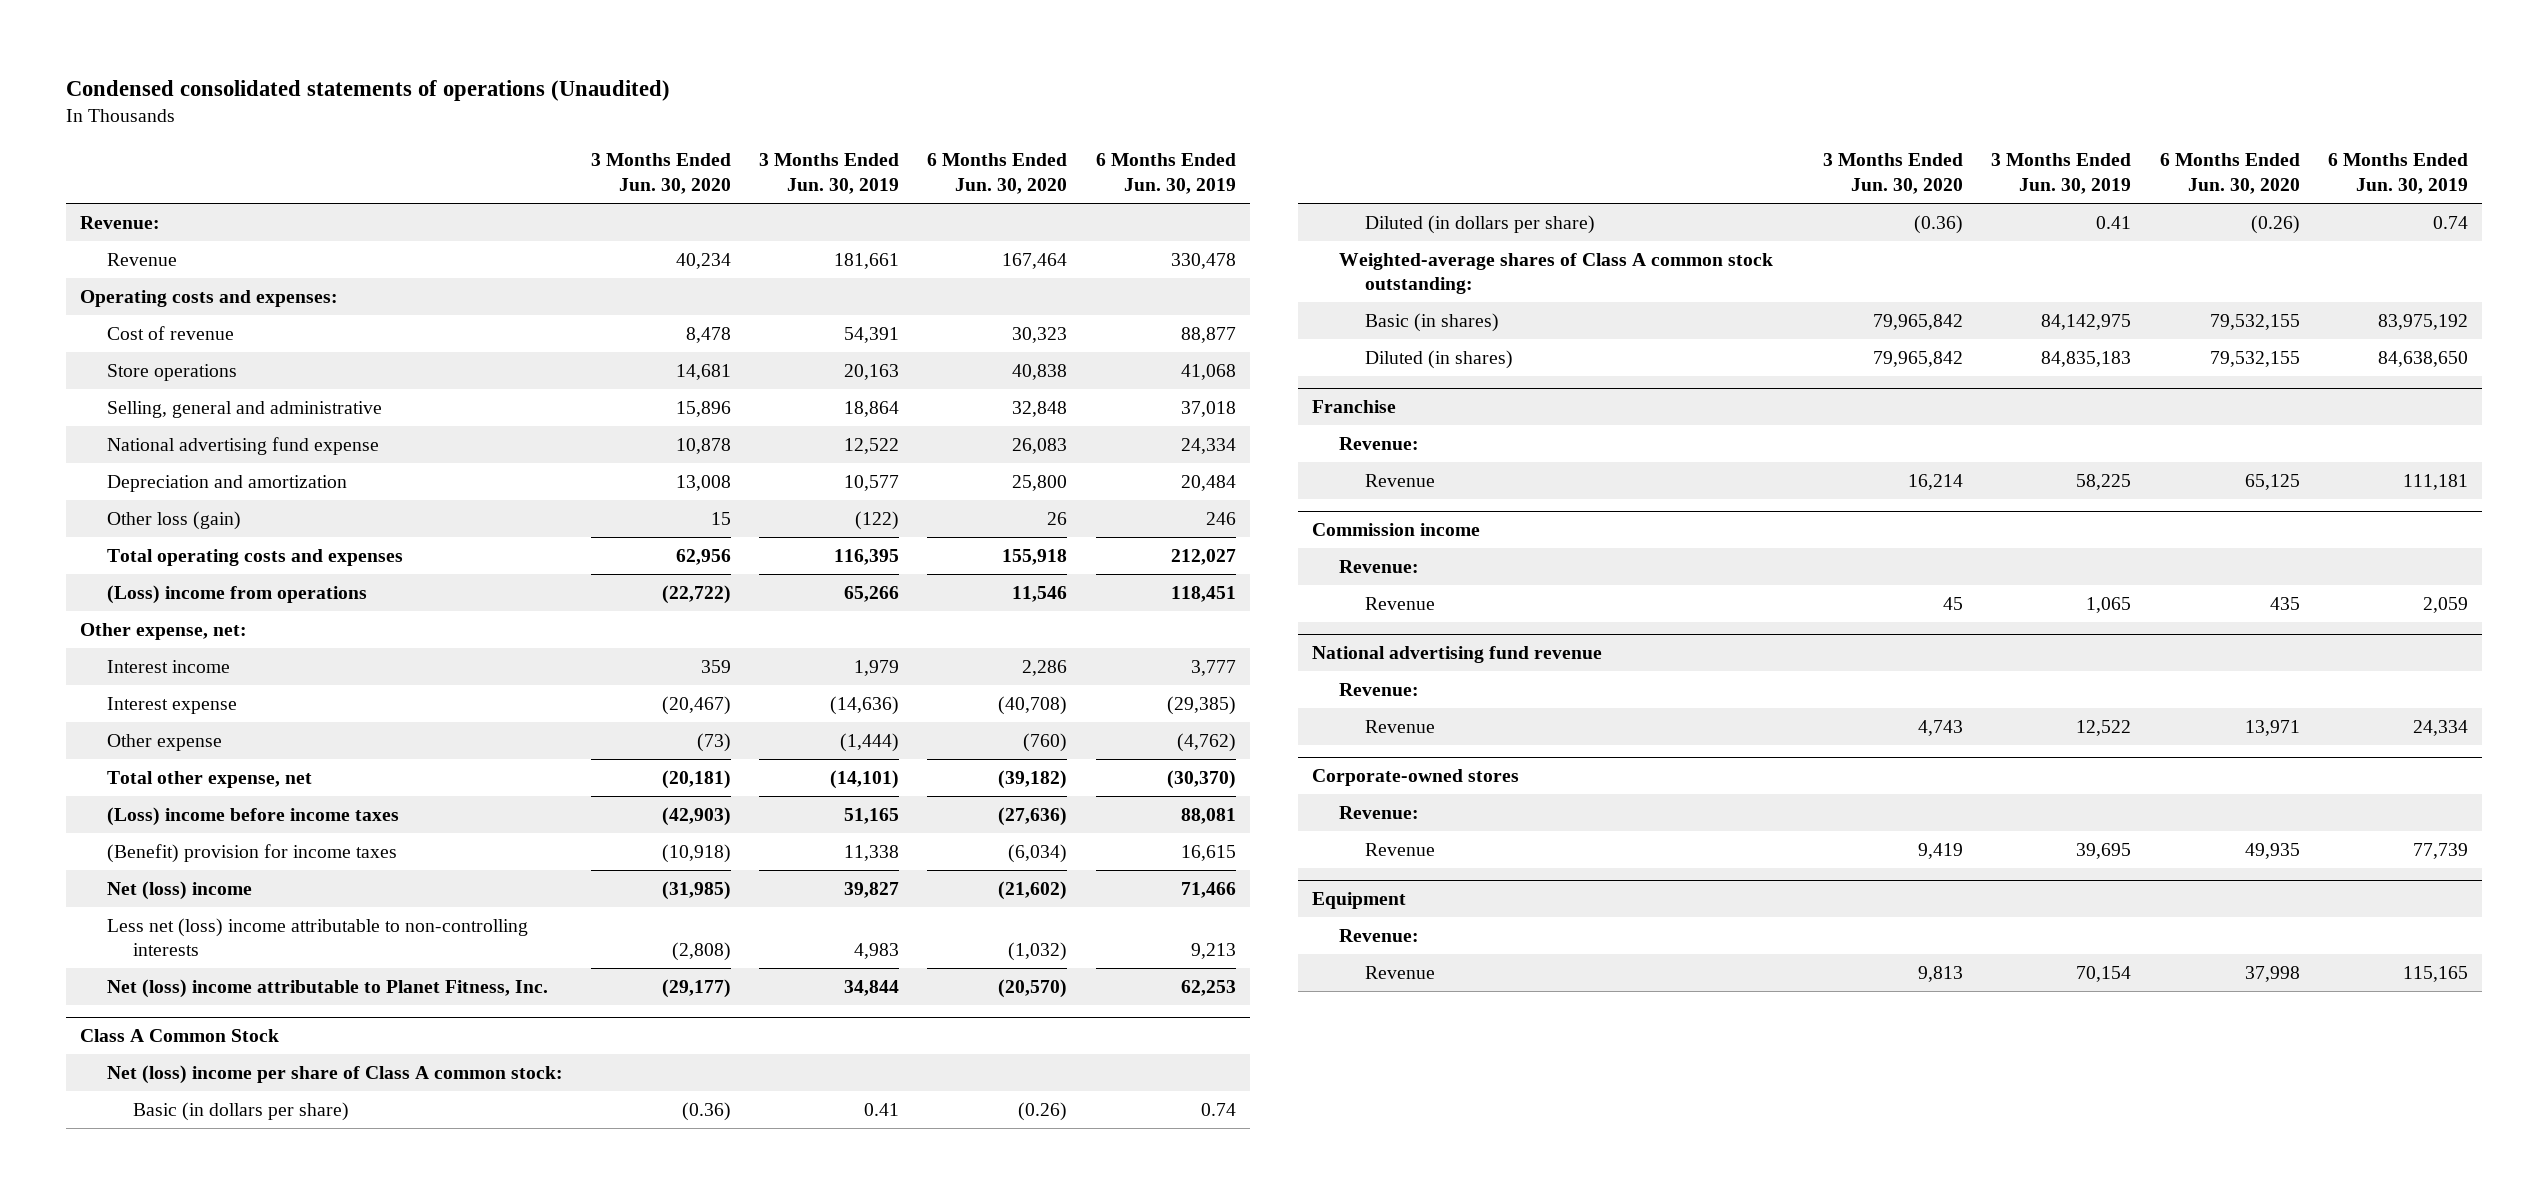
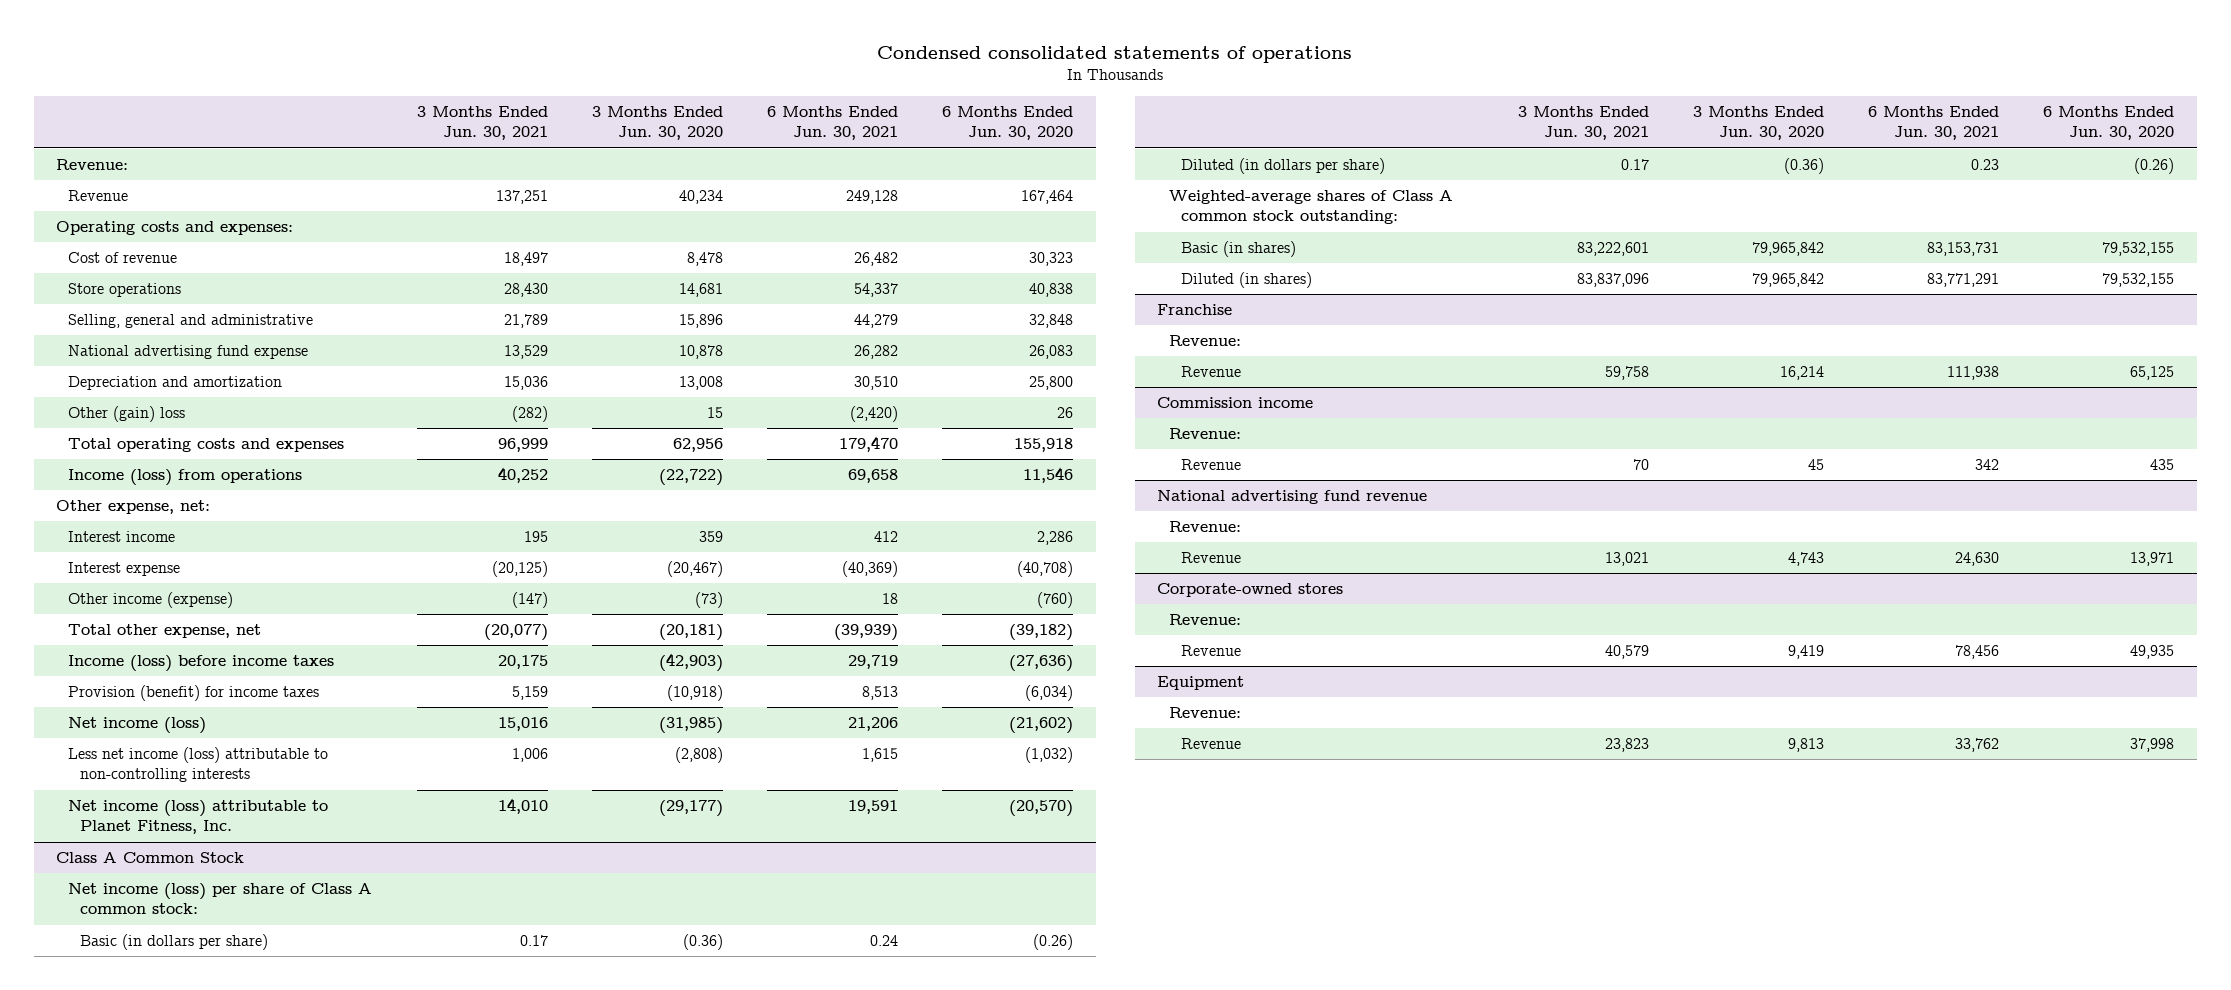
[66,80,671,102] Condensed consolidated statements of operations (Unaudited) -> [877,45,1353,63] Condensed consolidated statements of operations
[759,153,900,194] 3 Months Ended Jun. 30, 2019 -> none
[1095,153,1236,194] 6 Months Ended Jun. 30, 2019 -> none
none -> [416,106,548,141] 3 Months Ended Jun. 30, 2021
none -> [767,106,899,141] 6 Months Ended Jun. 30, 2021
[106,510,241,530] Other loss (gain) -> [68,406,186,423] Other (gain) loss
[106,584,367,604] (Loss) income from operations -> [68,469,303,487] Income (loss) from operations
[106,733,222,751] Other expense -> [68,592,234,609] Other income (expense)
[106,806,399,826] (Loss) income before income taxes -> [68,655,335,673] Income (loss) before income taxes
[106,843,397,863] (Benefit) provision for income taxes -> [68,685,320,702] Provision (benefit) for income taxes
[106,880,252,900] Net (loss) income -> [68,717,207,735] Net income (loss)
[106,917,528,957] Less net (loss) income attributable to non-controlling interests -> [68,747,329,783] Less net income (loss) attributable to non-controlling interests
[106,978,548,998] Net (loss) income attributable to Planet Fitness, Inc. -> [68,800,329,835] Net income (loss) attributable to Planet Fitness, Inc.
[106,1064,563,1084] Net (loss) income per share of Class A common stock: -> [68,883,373,915] Net income (loss) per share of Class A common stock:

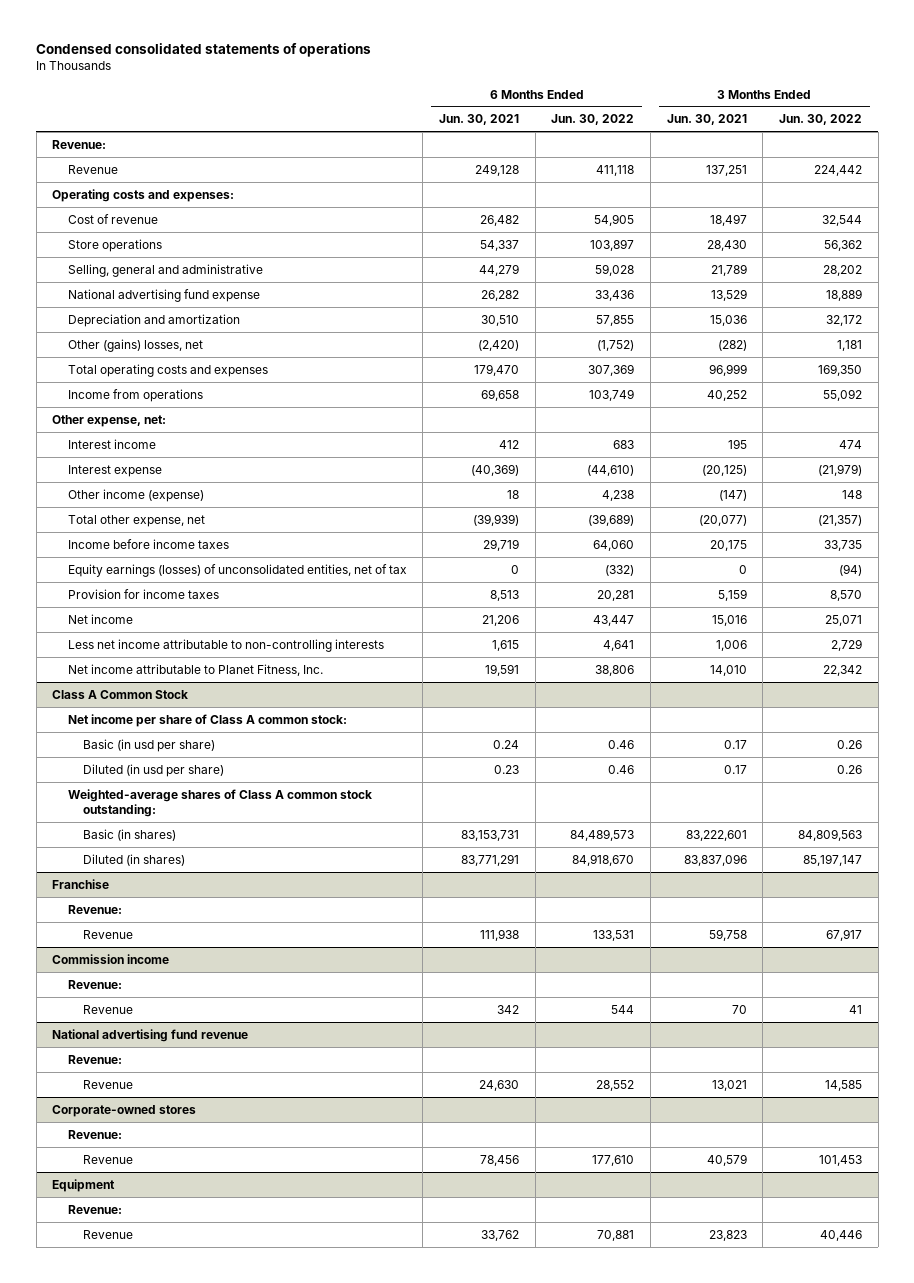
[591,106,723,141] 3 Months Ended Jun. 30, 2020 -> none
[942,106,1074,141] 6 Months Ended Jun. 30, 2020 -> none
none -> [551,114,635,126] Jun. 30, 2022
none -> [779,114,863,126] Jun. 30, 2022
[68,406,186,423] Other (gain) loss -> [67,338,203,352] Other (gains) losses, net
[68,469,303,487] Income (loss) from operations -> [67,388,203,402] Income from operations
[68,655,335,673] Income (loss) before income taxes -> [67,538,229,549] Income before income taxes
none -> [67,563,407,577] Equity earnings (losses) of unconsolidated entities, net of tax
[68,685,320,702] Provision (benefit) for income taxes -> [67,588,219,599] Provision for income taxes
[68,717,207,735] Net income (loss) -> [67,613,133,624] Net income
[68,747,329,783] Less net income (loss) attributable to non-controlling interests -> [67,638,384,652] Less net income attributable to non-controlling interests
[68,800,329,835] Net income (loss) attributable to Planet Fitness, Inc. -> [67,663,323,676] Net income attributable to Planet Fitness, Inc.
[68,883,373,915] Net income (loss) per share of Class A common stock: -> [67,713,347,727] Net income per share of Class A common stock:
[80,934,269,951] Basic (in dollars per share) -> [83,738,216,752] Basic (in usd per share)
[1181,158,1386,175] Diluted (in dollars per share) -> [83,763,225,777] Diluted (in usd per share)

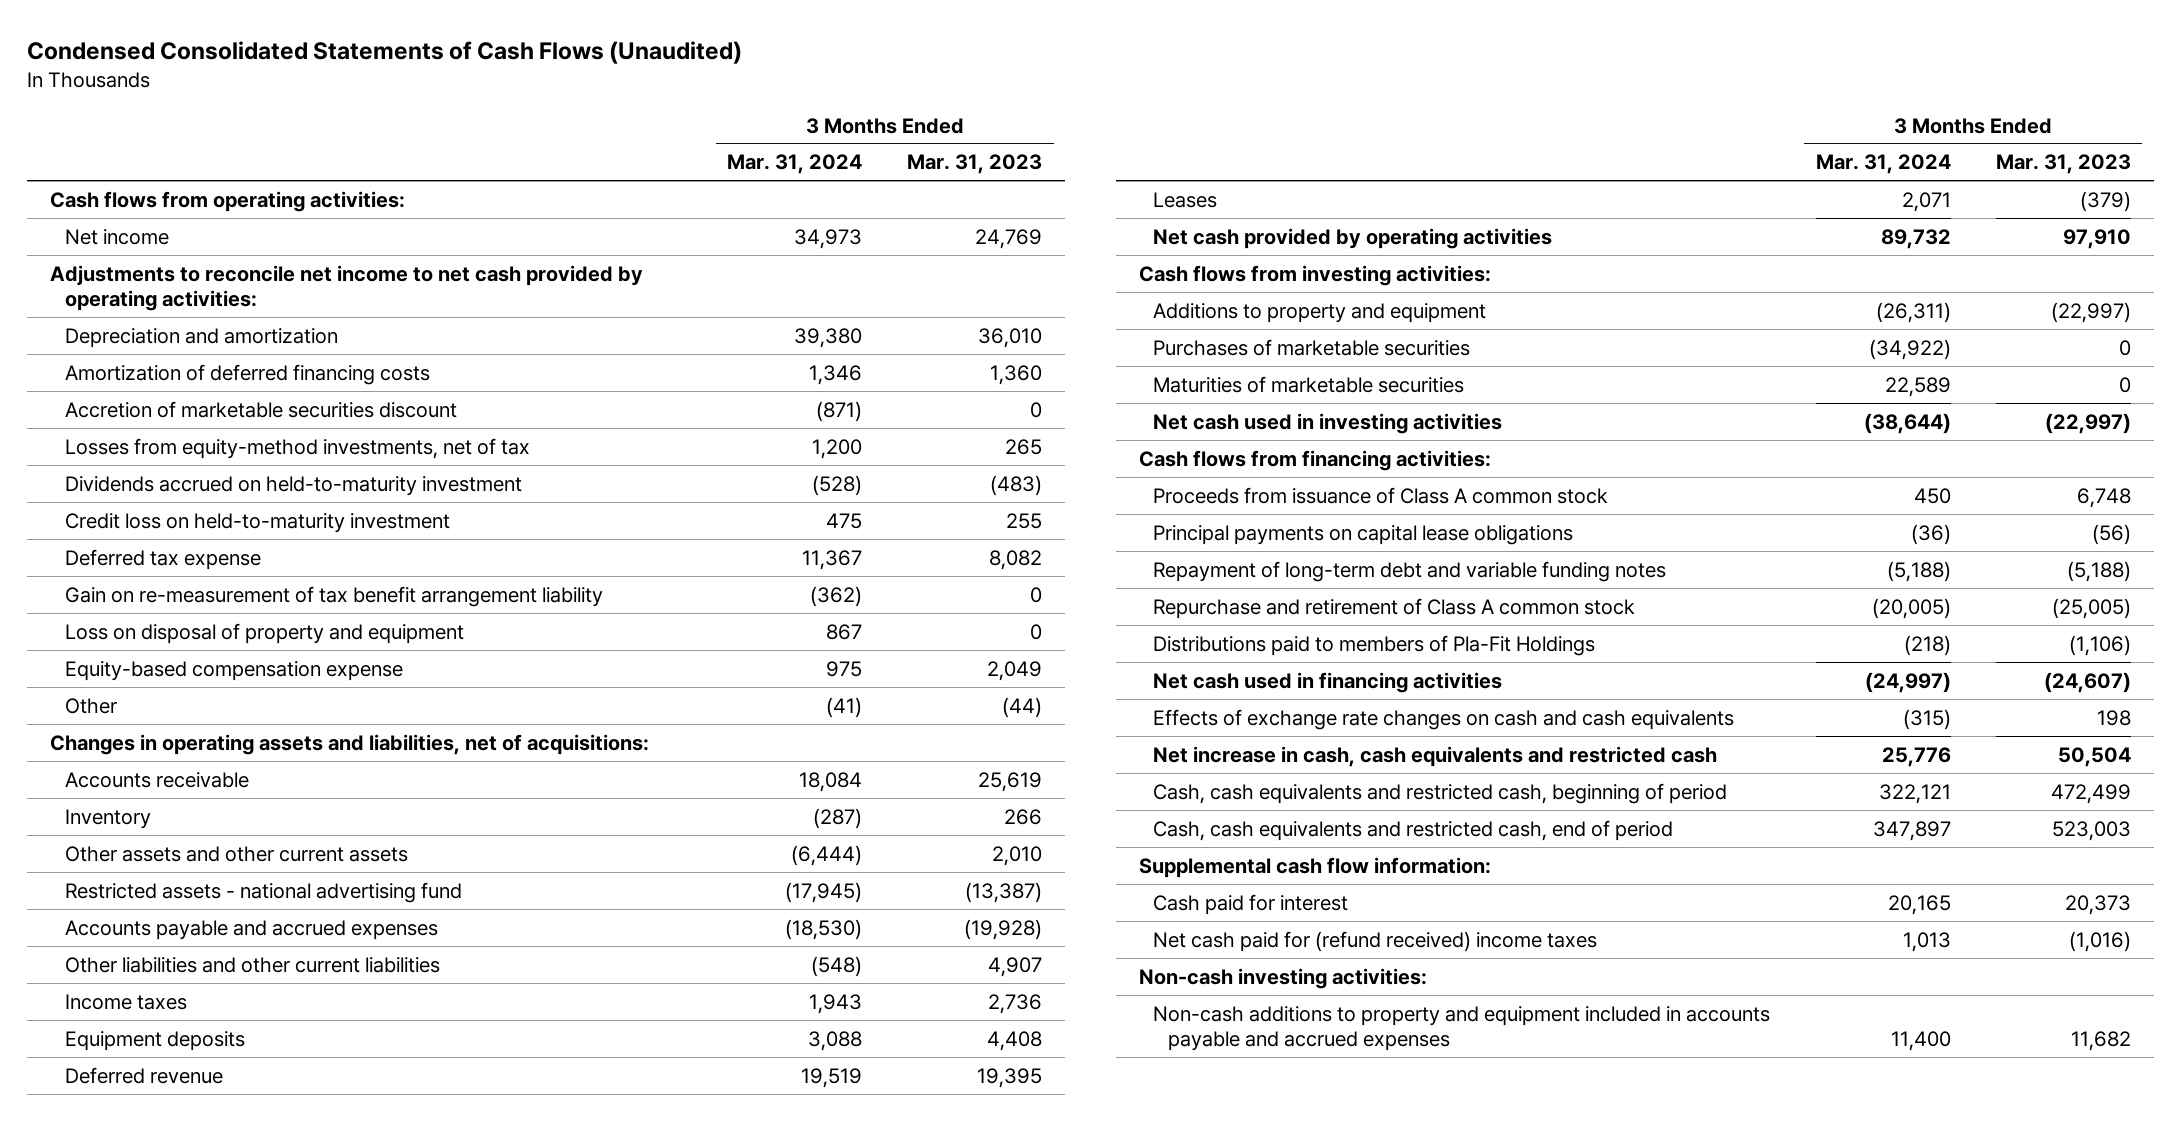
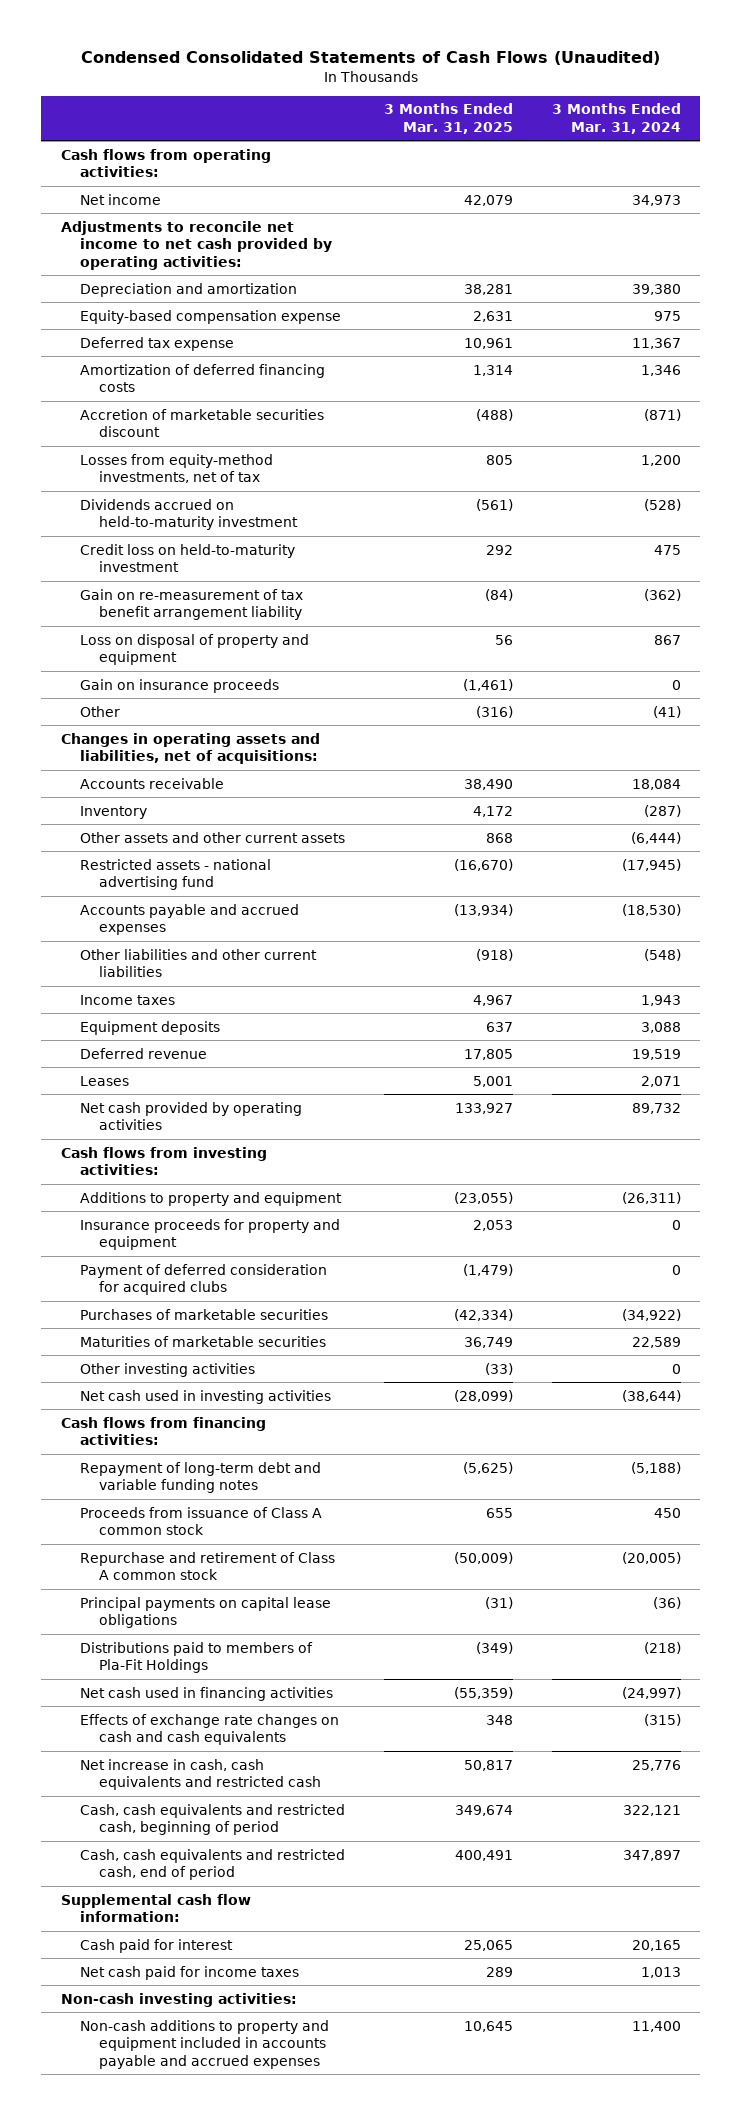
[907,154,1043,175] Mar. 31, 2023 -> none
none -> [383,103,513,134] 3 Months Ended Mar. 31, 2025
[64,660,403,681] Equity-based compensation expense -> [80,309,342,324] Equity-based compensation expense
[64,548,261,570] Deferred tax expense -> [80,336,235,351] Deferred tax expense
none -> [80,678,280,693] Gain on insurance proceeds
none -> [80,1218,341,1251] Insurance proceeds for property and equipment
none -> [80,1263,328,1296] Payment of deferred consideration for acquired clubs
none -> [80,1362,256,1377] Other investing activities
[1153,486,1609,504] Proceeds from issuance of Class A common stock -> [80,1506,323,1536] Proceeds from issuance of Class A common stock
[1153,524,1574,545] Principal payments on capital lease obligations -> [80,1596,332,1629] Principal payments on capital lease obligations
[1153,930,1598,952] Net cash paid for (refund received) income taxes -> [80,1965,300,1980] Net cash paid for income taxes

